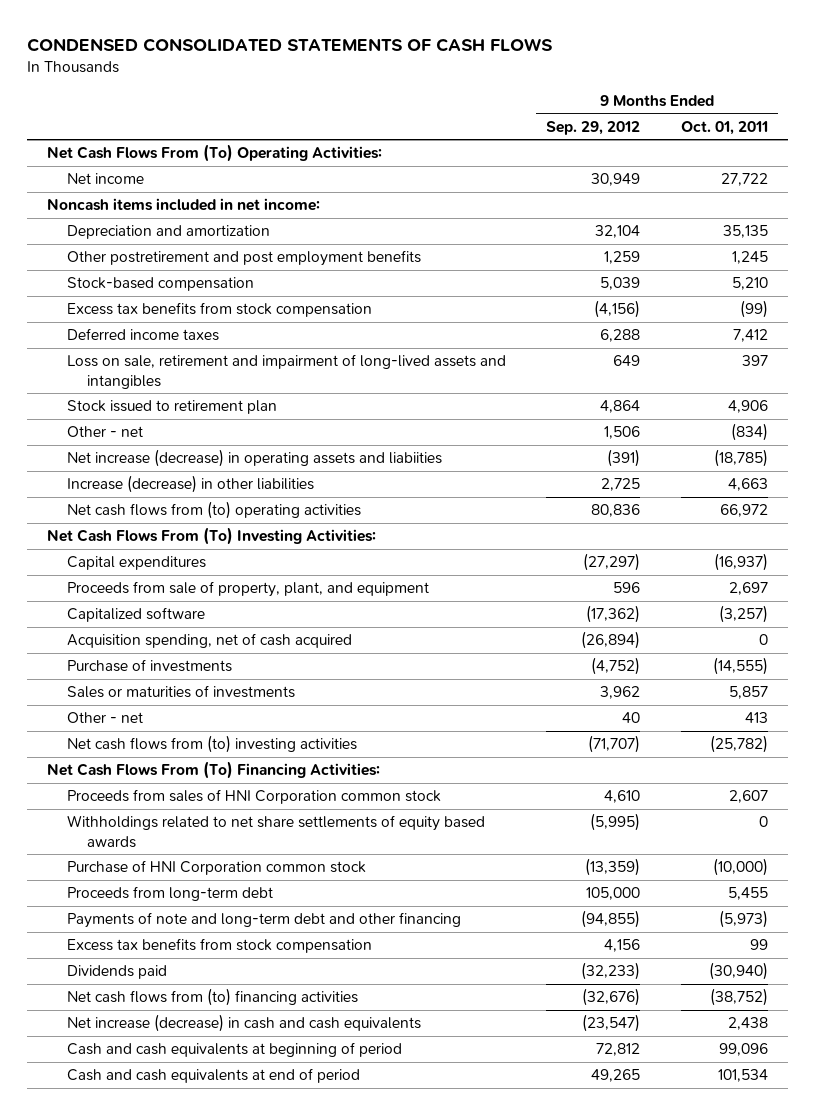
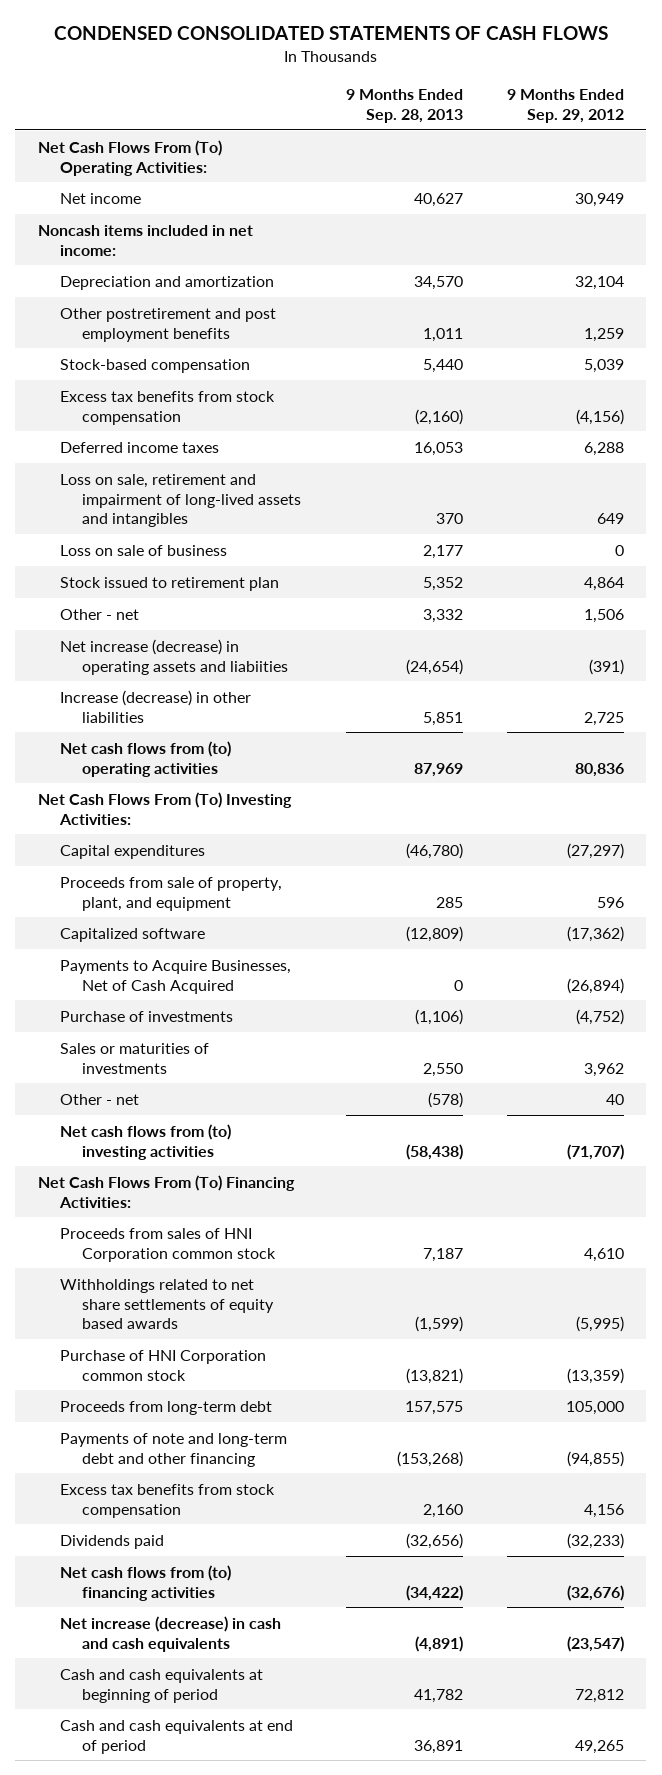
[680,120,768,135] Oct. 01, 2011 -> none
none -> [345,88,463,123] 9 Months Ended Sep. 28, 2013
none -> [59,544,227,556] Loss on sale of business
[66,633,352,649] Acquisition spending, net of cash acquired -> [59,959,291,994] Payments to Acquire Businesses, Net of Cash Acquired

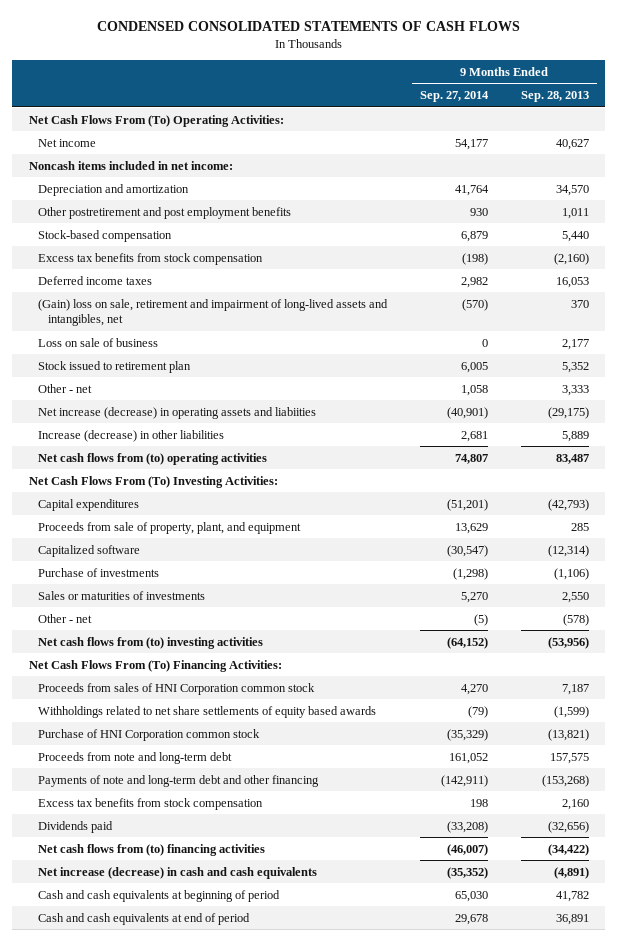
[507,88,625,123] 9 Months Ended Sep. 29, 2012 -> none
none -> [419,91,489,103] Sep. 27, 2014
[59,473,302,528] Loss on sale, retirement and impairment of long-lived assets and intangibles -> [38,298,389,327] (Gain) loss on sale, retirement and impairment of long-lived assets and intangibles, net
[422,608,463,623] 3,332 -> [561,384,589,396] 3,333
[405,658,463,675] (24,654) -> [547,406,589,419] (29,175)
[422,711,463,726] 5,851 -> [561,430,589,442] 5,889
[413,762,463,777] 87,969 -> [555,453,589,464] 83,487
[405,842,463,859] (46,780) -> [547,498,589,511] (42,793)
[59,959,291,994] Payments to Acquire Businesses, Net of Cash Acquired -> none
[405,925,463,942] (12,809) -> [547,544,589,557] (12,314)
[405,1143,463,1160] (58,438) -> [547,636,589,649] (53,956)
[59,1400,272,1415] Proceeds from long-term debt -> [38,751,233,764] Proceeds from note and long-term debt

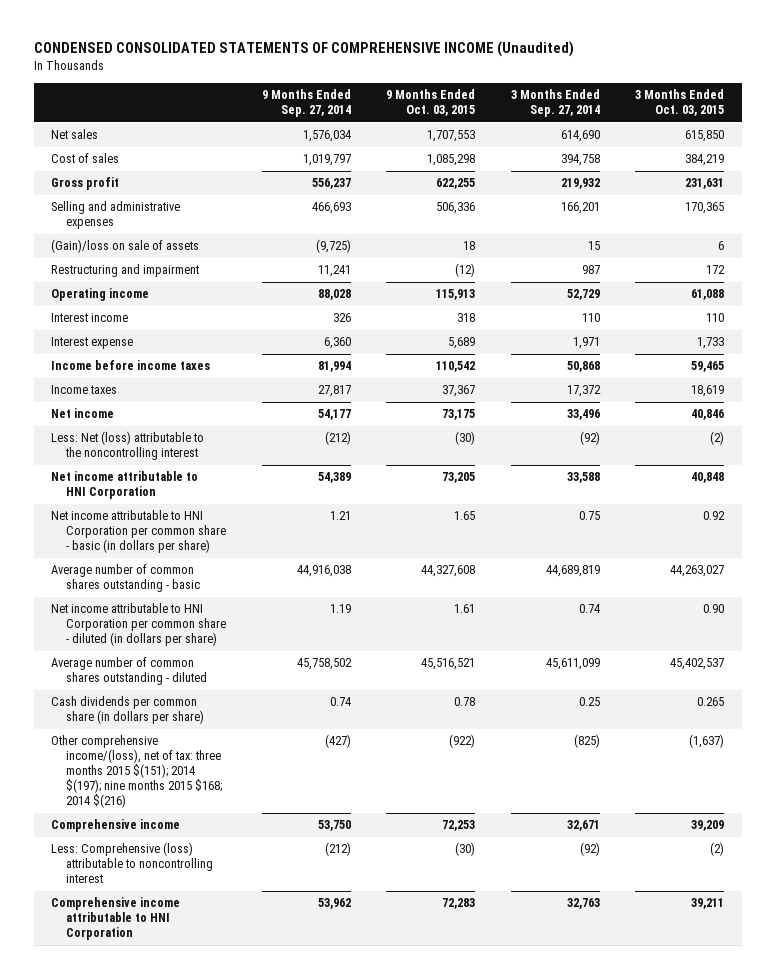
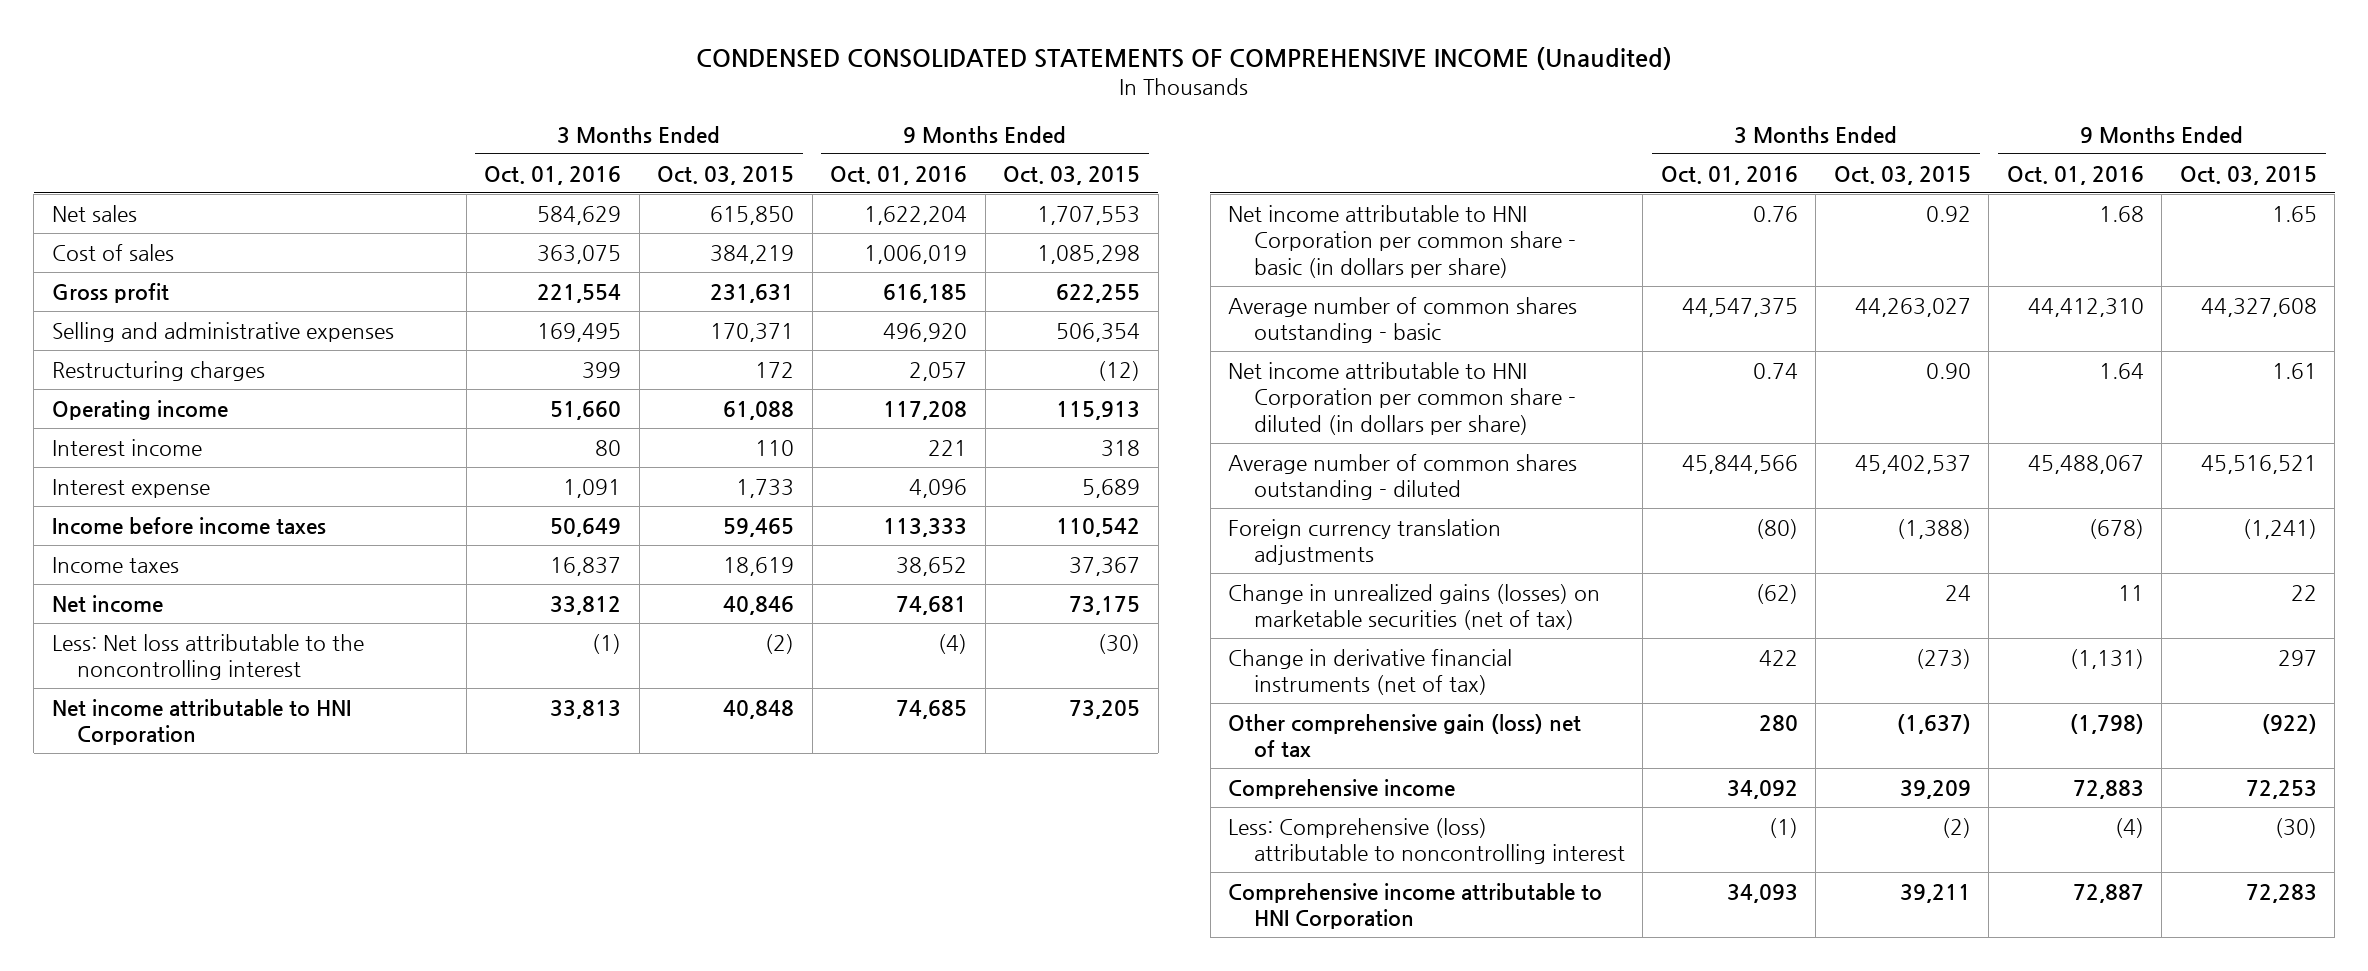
[261,89,351,118] 9 Months Ended Sep. 27, 2014 -> none
[510,89,600,118] 3 Months Ended Sep. 27, 2014 -> none
none -> [484,165,622,185] Oct. 01, 2016
none -> [830,165,968,185] Oct. 01, 2016
[51,239,200,254] (Gain)/loss on sale of assets -> none
[436,202,476,215] 506,336 -> [1056,322,1141,342] 506,354
[685,202,725,215] 170,365 -> [710,322,795,342] 170,371
[51,264,200,278] Restructuring and impairment -> [51,360,265,381] Restructuring charges
[51,431,205,461] Less: Net (loss) attributable to the noncontrolling interest -> [51,633,364,681] Less: Net loss attributable to the noncontrolling interest
[51,696,204,725] Cash dividends per common share (in dollars per share) -> none
none -> [1228,518,1502,566] Foreign currency translation adjustments
none -> [1228,583,1601,631] Change in unrealized gains (losses) on marketable securities (net of tax)
none -> [1228,648,1513,696] Change in derivative financial instruments (net of tax)
[51,735,222,809] Other comprehensive income/(loss), net of tax: three months 2015 $(151); 2014 $(197); nine months 2015 $168; 2014 $(216) -> [1228,713,1582,758] Other comprehensive gain (loss) net of tax

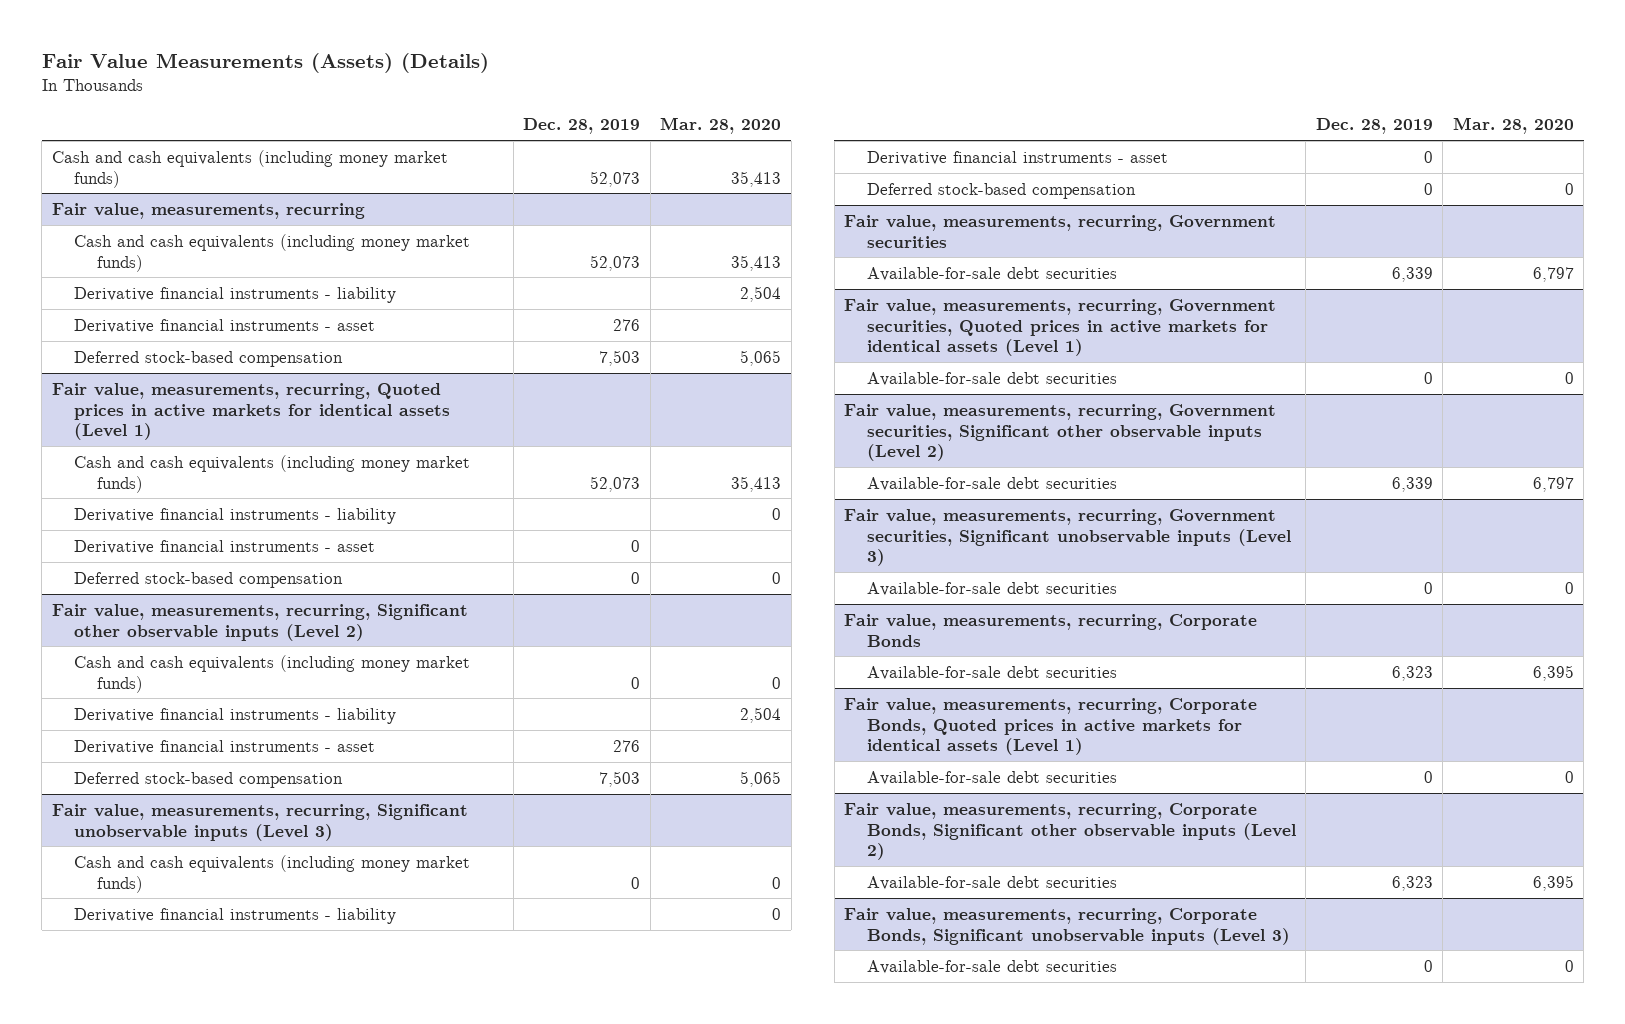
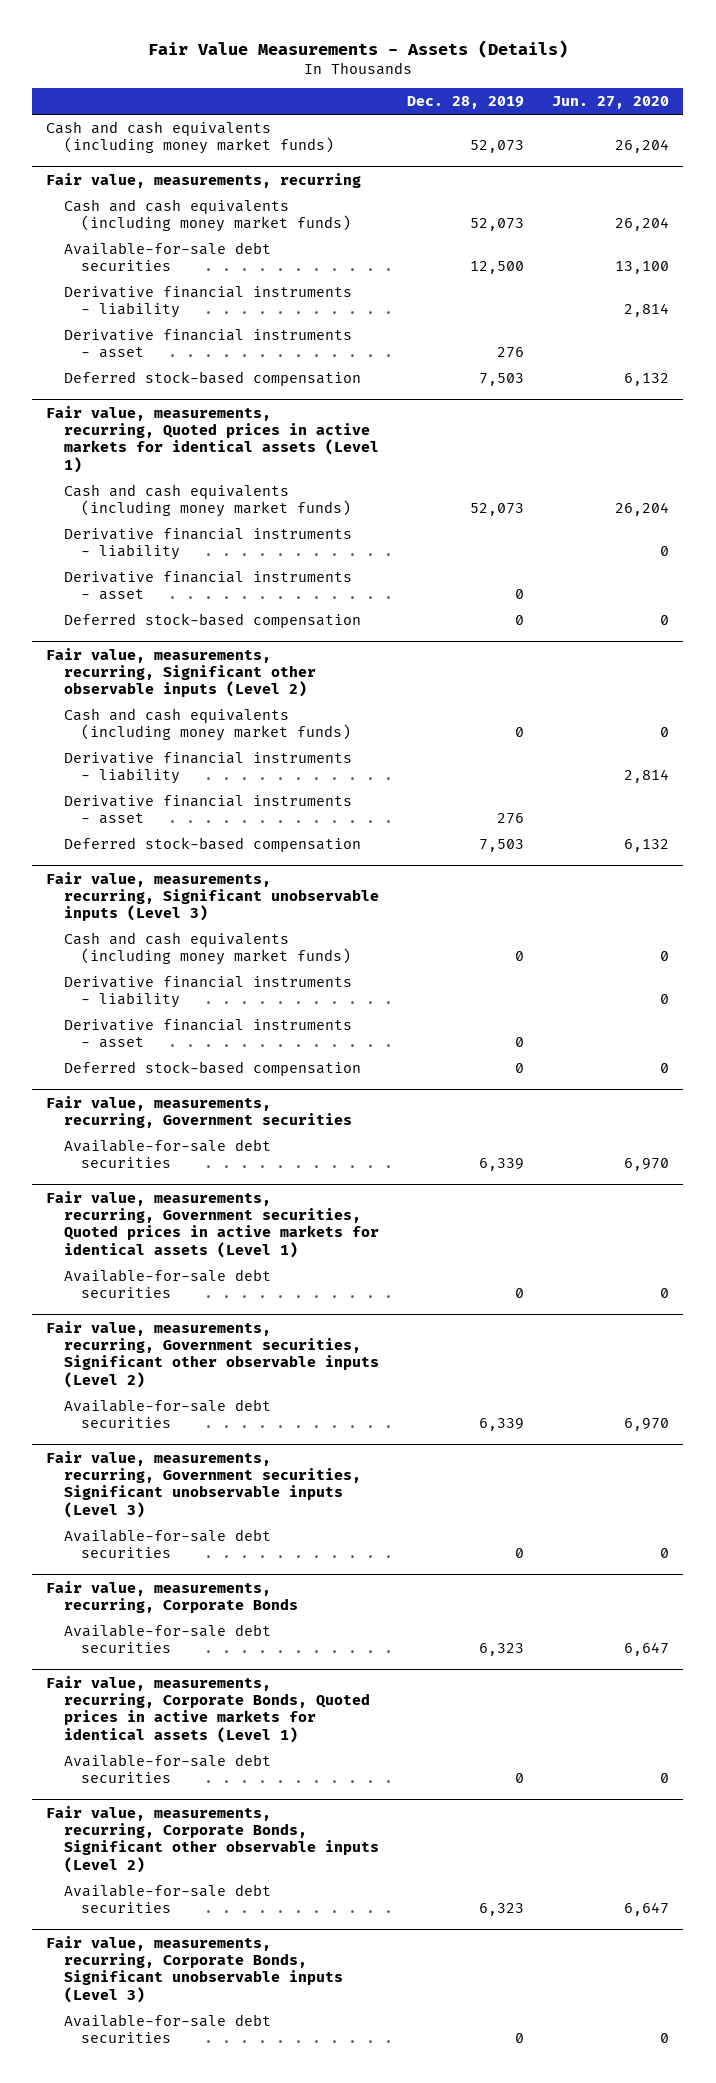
[41,53,489,74] Fair Value Measurements (Assets) (Details) -> [147,39,568,58] Fair Value Measurements - Assets (Details)
[660,117,782,135] Mar. 28, 2020 -> none
none -> [552,96,670,110] Jun. 27, 2020
none -> [63,241,271,272] Available-for-sale debt securities

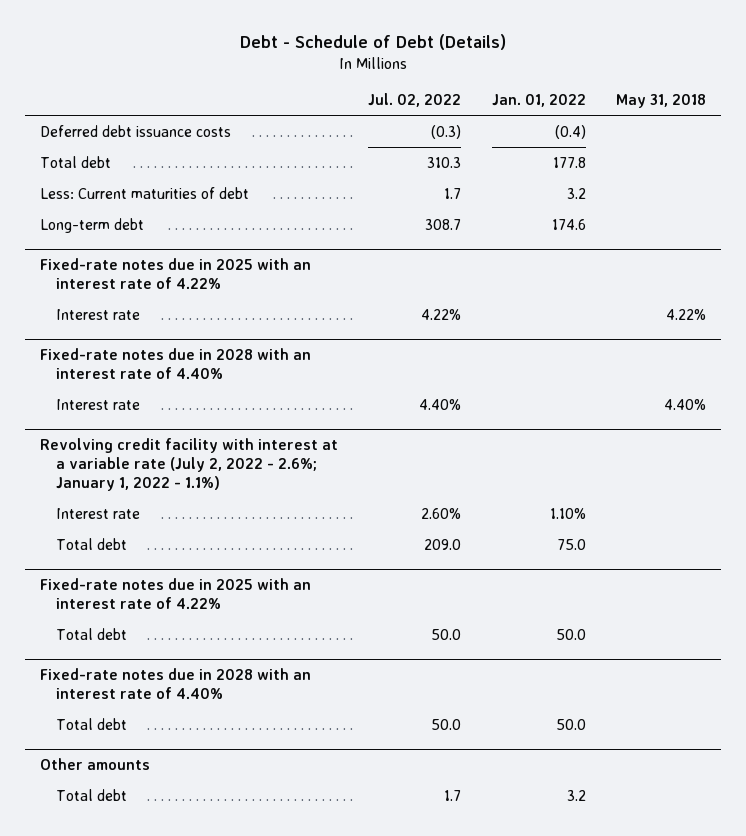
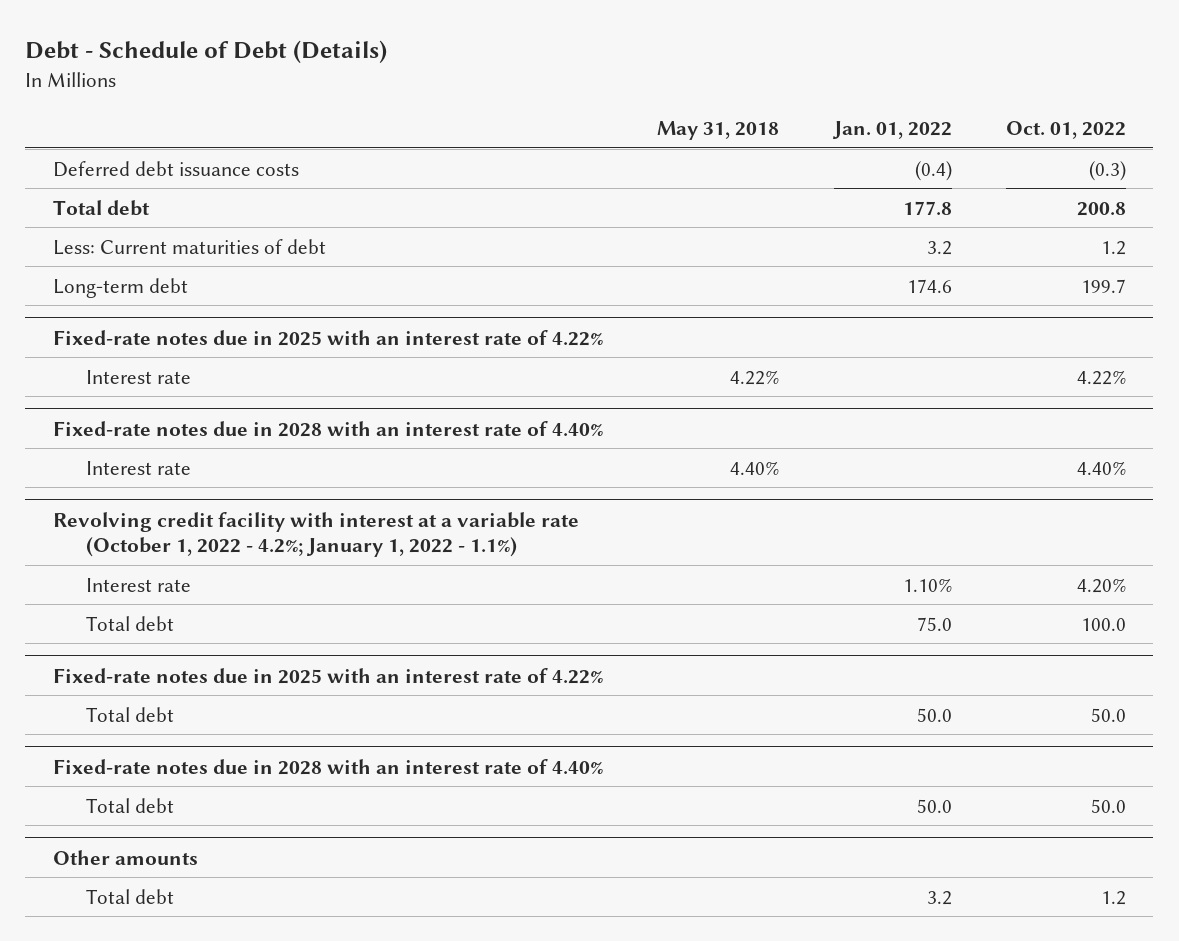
[368,92,462,107] Jul. 02, 2022 -> none
none -> [1005,120,1126,139] Oct. 01, 2022
[39,438,338,491] Revolving credit facility with interest at a variable rate (July 2, 2022 - 2.6%; January 1, 2022 - 1.1%) -> [52,511,579,558] Revolving credit facility with interest at a variable rate (October 1, 2022 - 4.2%; January 1, 2022 - 1.1%)

